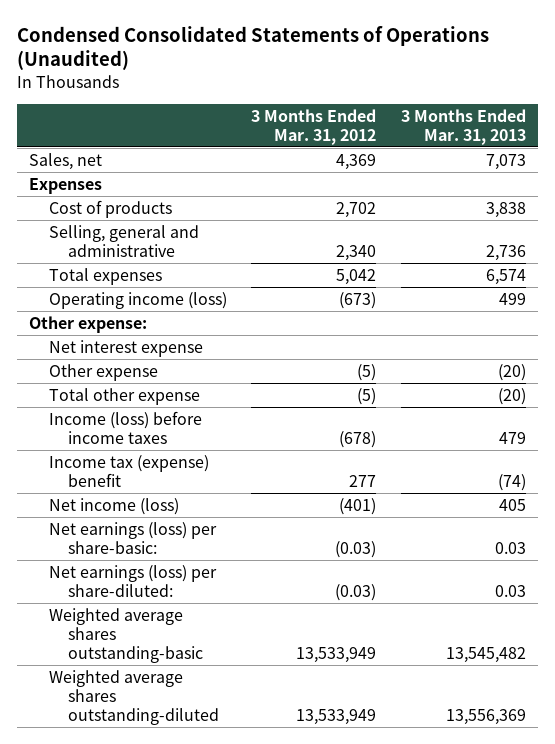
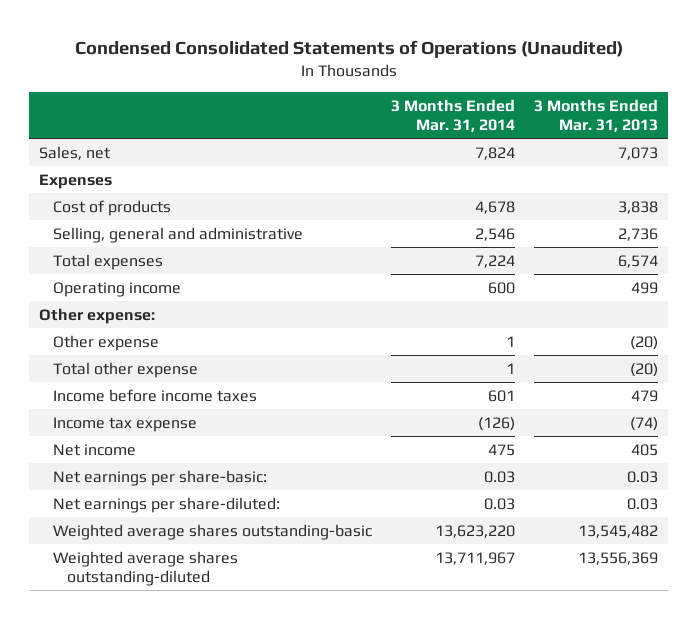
[251,108,377,145] 3 Months Ended Mar. 31, 2012 -> none
none -> [391,98,516,132] 3 Months Ended Mar. 31, 2014
[48,291,227,309] Operating income (loss) -> [53,281,182,297] Operating income
[48,339,203,357] Net interest expense -> none
[48,410,202,444] Income (loss) before income taxes -> [53,388,258,402] Income before income taxes
[48,454,209,487] Income tax (expense) benefit -> [53,416,198,432] Income tax expense
[48,497,179,515] Net income (loss) -> [53,443,137,456] Net income
[48,521,217,554] Net earnings (loss) per share-basic: -> [53,469,268,486] Net earnings per share-basic:
[48,564,217,597] Net earnings (loss) per share-diluted: -> [53,496,281,513] Net earnings per share-diluted:

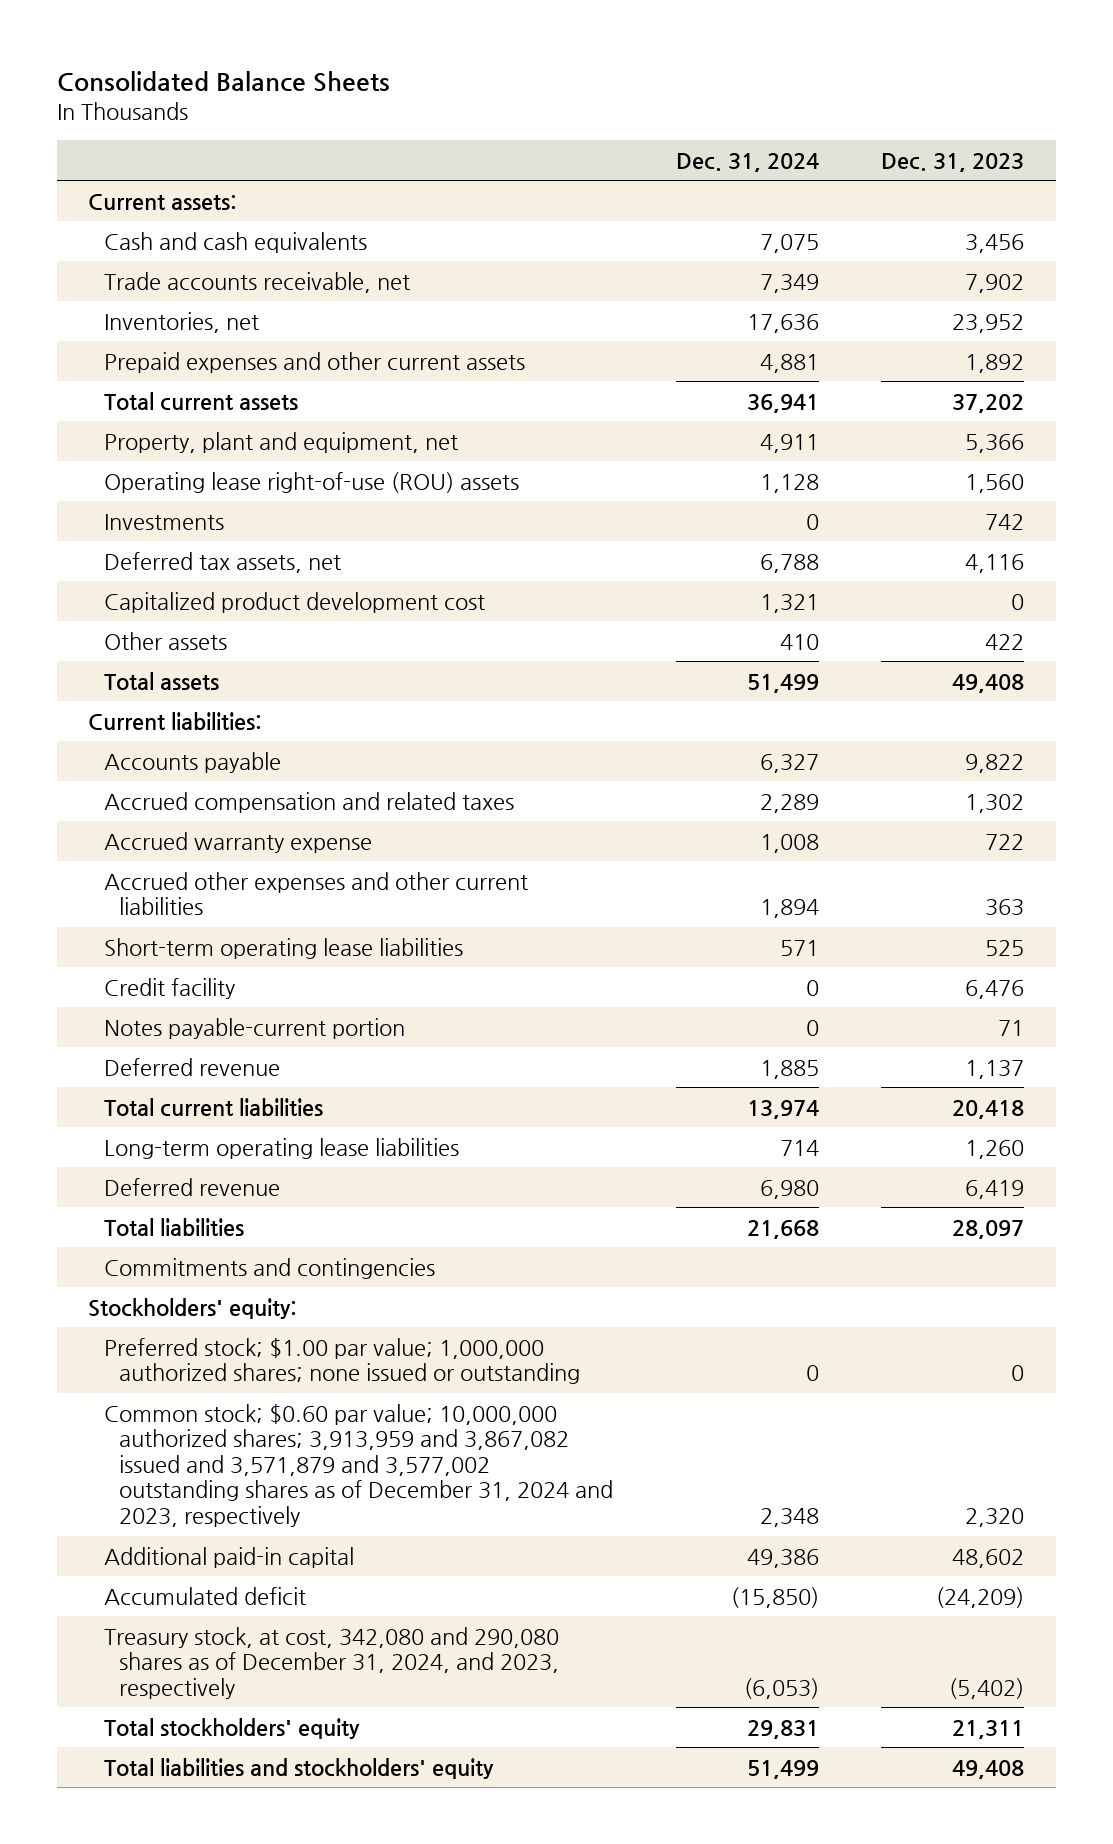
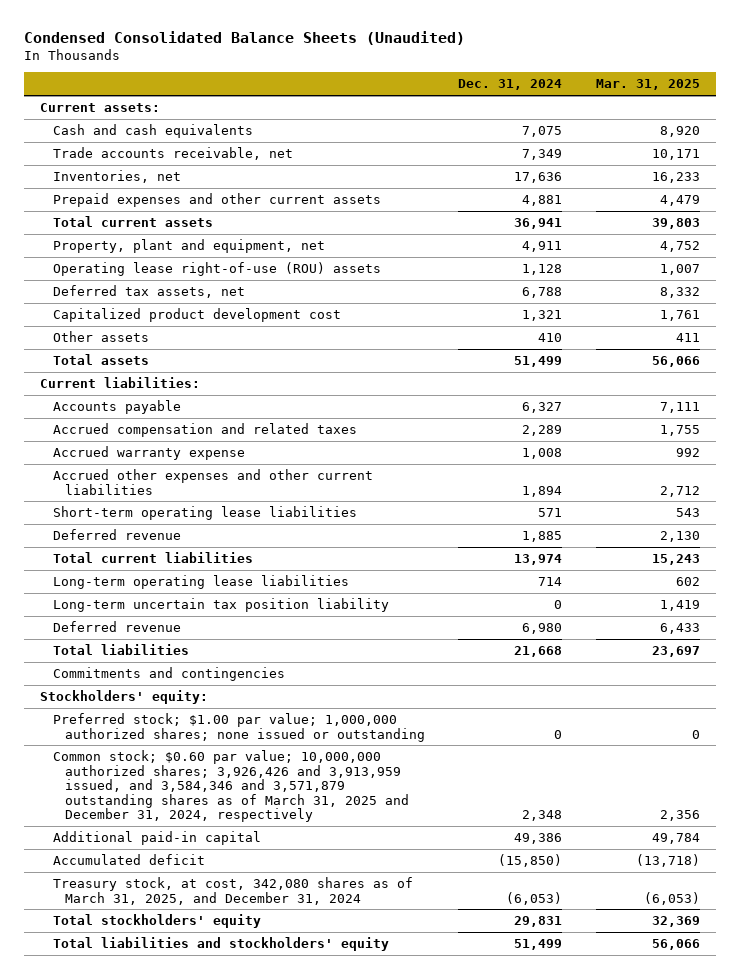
[56,71,390,93] Consolidated Balance Sheets -> [23,31,465,46] Condensed Consolidated Balance Sheets (Unaudited)
[881,152,1025,172] Dec. 31, 2023 -> none
none -> [595,79,700,91] Mar. 31, 2025
[103,513,224,530] Investments -> none
[103,977,235,999] Credit facility -> none
[103,1017,405,1039] Notes payable-current portion -> none
none -> [52,597,389,612] Long-term uncertain tax position liability
[103,1403,613,1527] Common stock; $0.60 par value; 10,000,000 authorized shares; 3,913,959 and 3,867,082 issued and 3,571,879 and 3,577,002 outstanding shares as of December 31, 2024 and 2023, respectively -> [52,749,409,823] Common stock; $0.60 par value; 10,000,000 authorized shares; 3,926,426 and 3,913,959 issued, and 3,584,346 and 3,571,879 outstanding shares as of March 31, 2025 and December 31, 2024, respectively
[103,1626,559,1699] Treasury stock, at cost, 342,080 and 290,080 shares as of December 31, 2024, and 2023, respectively -> [52,876,413,905] Treasury stock, at cost, 342,080 shares as of March 31, 2025, and December 31, 2024

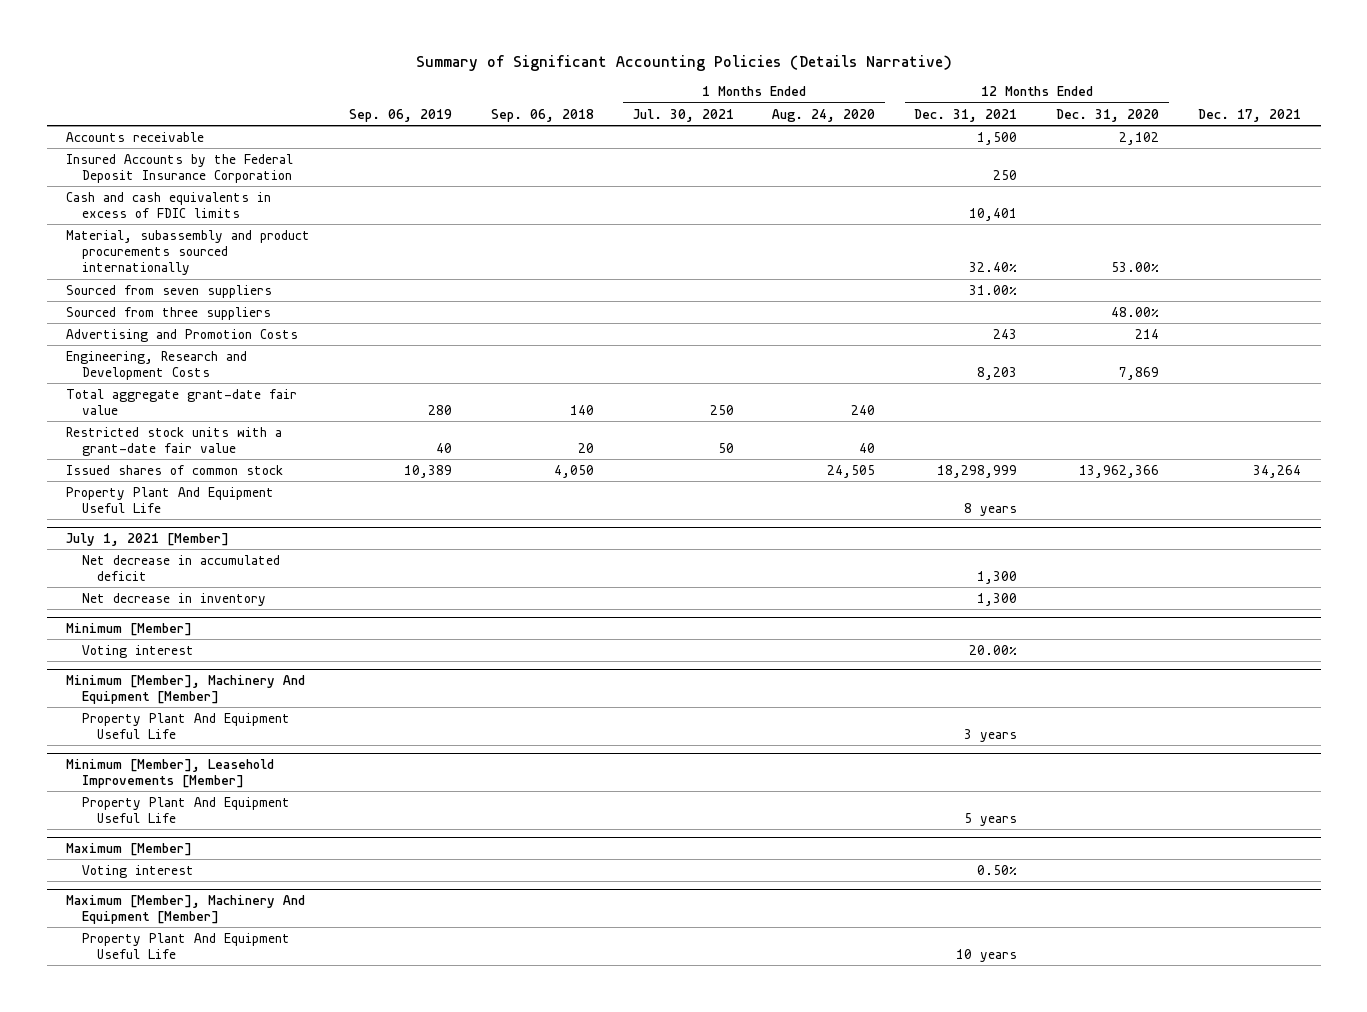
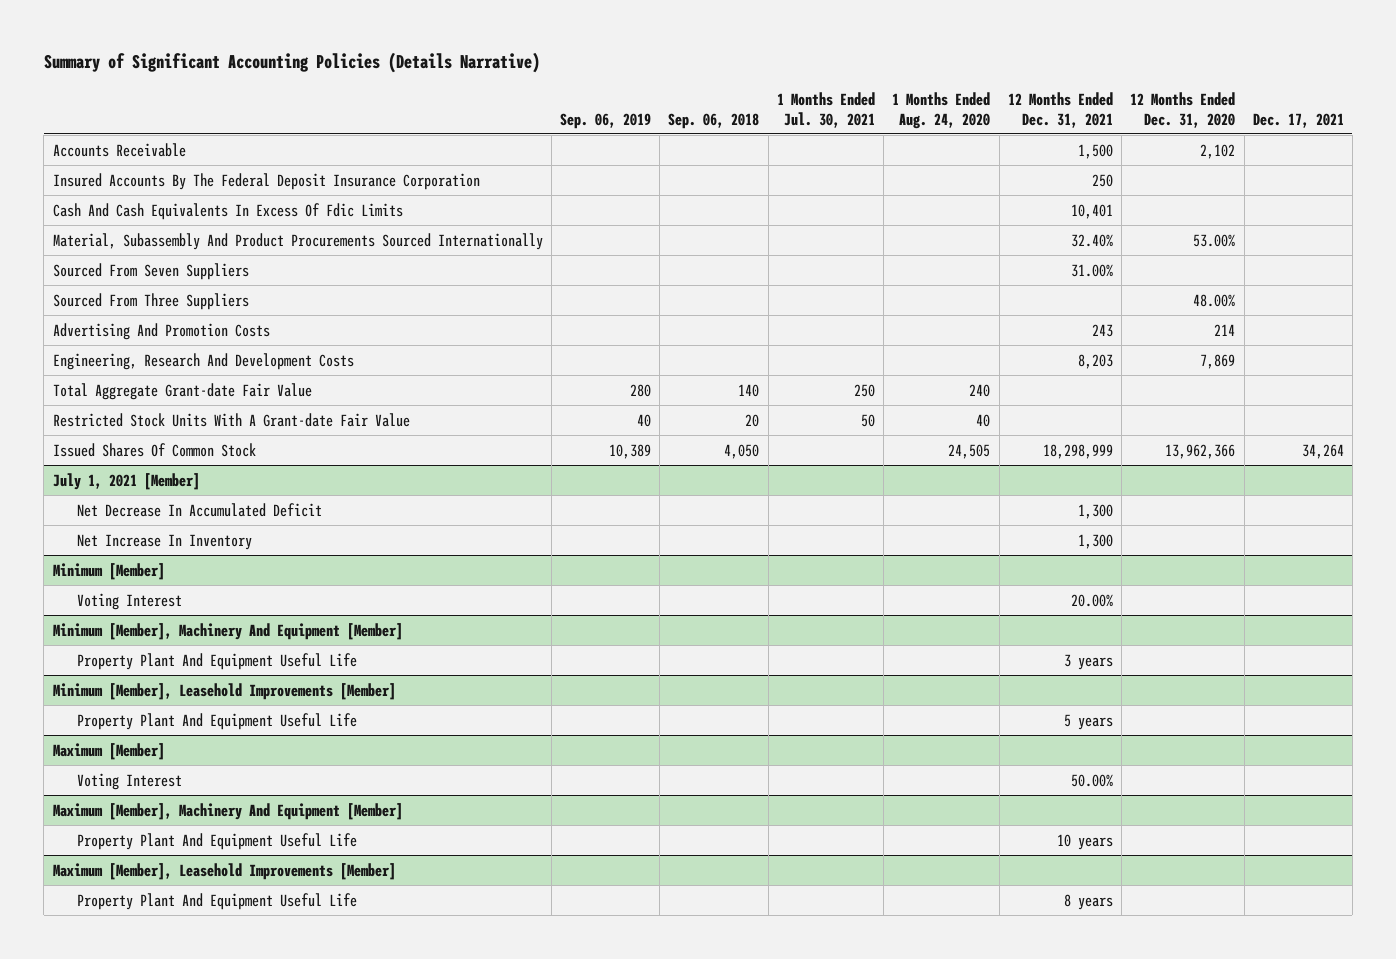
[65,486,274,513] Property Plant And Equipment Useful Life -> none
[65,131,204,142] Accounts receivable -> [52,142,186,157] Accounts Receivable
[65,153,293,183] Insured Accounts by the Federal Deposit Insurance Corporation -> [52,172,480,190] Insured Accounts By The Federal Deposit Insurance Corporation
[65,191,271,218] Cash and cash equivalents in excess of FDIC limits -> [52,202,403,220] Cash And Cash Equivalents In Excess Of Fdic Limits
[65,229,310,276] Material, subassembly and product procurements sourced internationally -> [52,232,543,250] Material, Subassembly And Product Procurements Sourced Internationally
[65,284,272,298] Sourced from seven suppliers -> [52,262,249,280] Sourced From Seven Suppliers
[65,306,271,320] Sourced from three suppliers -> [52,292,249,310] Sourced From Three Suppliers
[65,328,298,342] Advertising and Promotion Costs -> [52,322,270,340] Advertising And Promotion Costs
[65,350,247,380] Engineering, Research and Development Costs -> [52,352,354,370] Engineering, Research And Development Costs
[65,388,297,415] Total aggregate grant-date fair value -> [52,382,312,400] Total Aggregate Grant-date Fair Value
[65,426,282,456] Restricted stock units with a grant-date fair value -> [52,412,410,427] Restricted Stock Units With A Grant-date Fair Value
[65,464,283,475] Issued shares of common stock -> [52,442,256,457] Issued Shares Of Common Stock
[81,554,280,581] Net decrease in accumulated deficit -> [77,502,323,517] Net Decrease In Accumulated Deficit
[81,592,266,606] Net decrease in inventory -> [77,533,253,550] Net Increase In Inventory
[81,644,194,658] Voting interest -> [77,592,183,610] Voting Interest
[81,864,194,878] Voting interest -> [77,772,183,790] Voting Interest
[977,864,1018,875] 0.50% -> [1070,773,1113,787] 50.00%
none -> [52,862,396,880] Maximum [Member], Leasehold Improvements [Member]
none -> [77,892,358,910] Property Plant And Equipment Useful Life

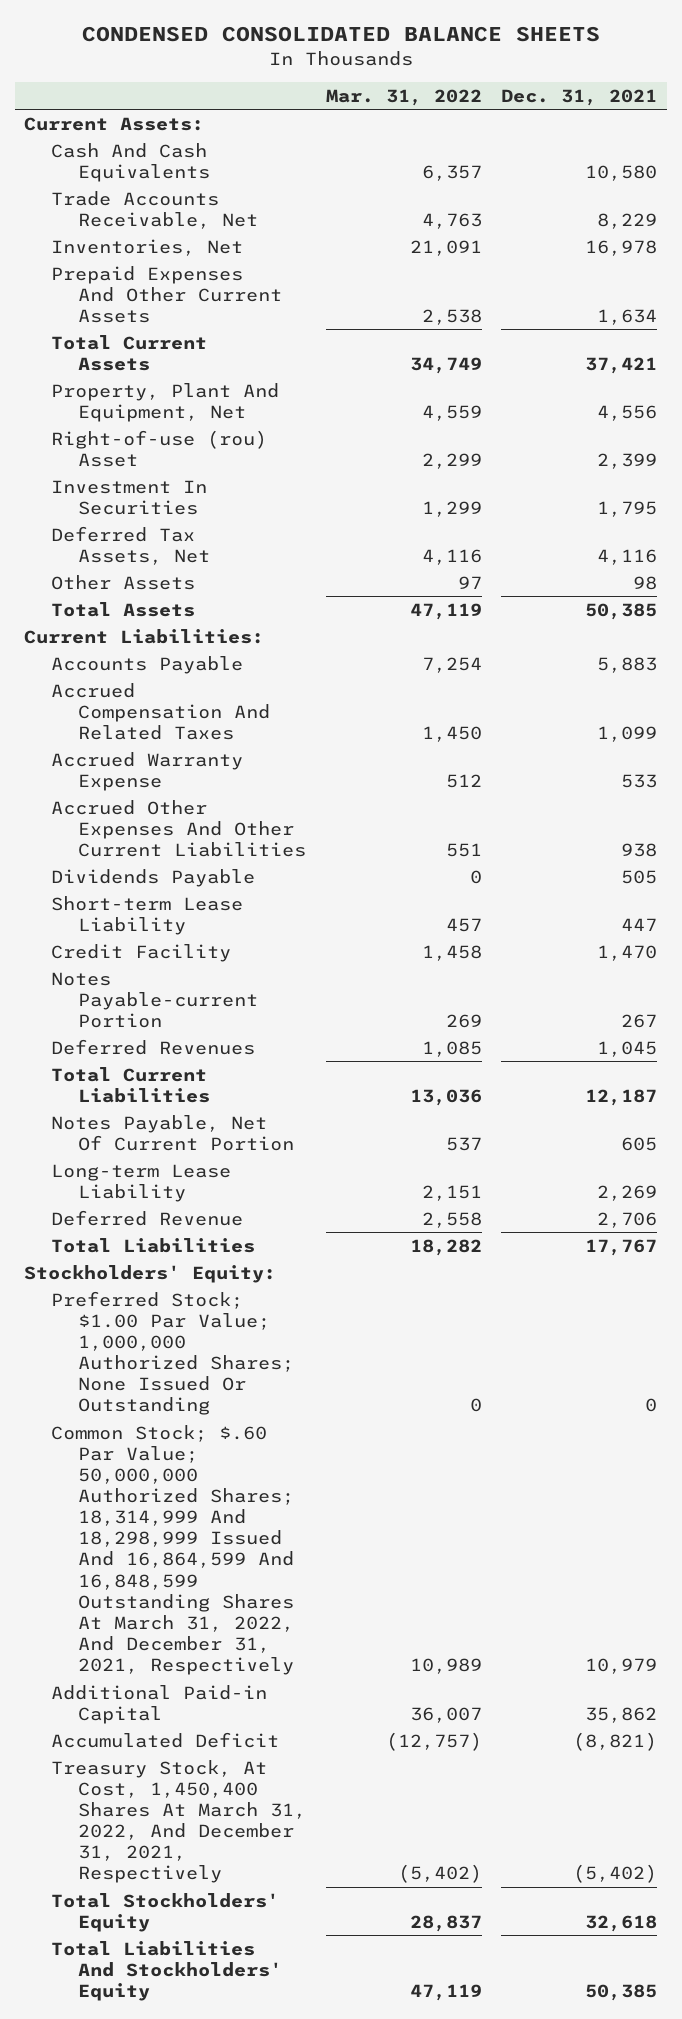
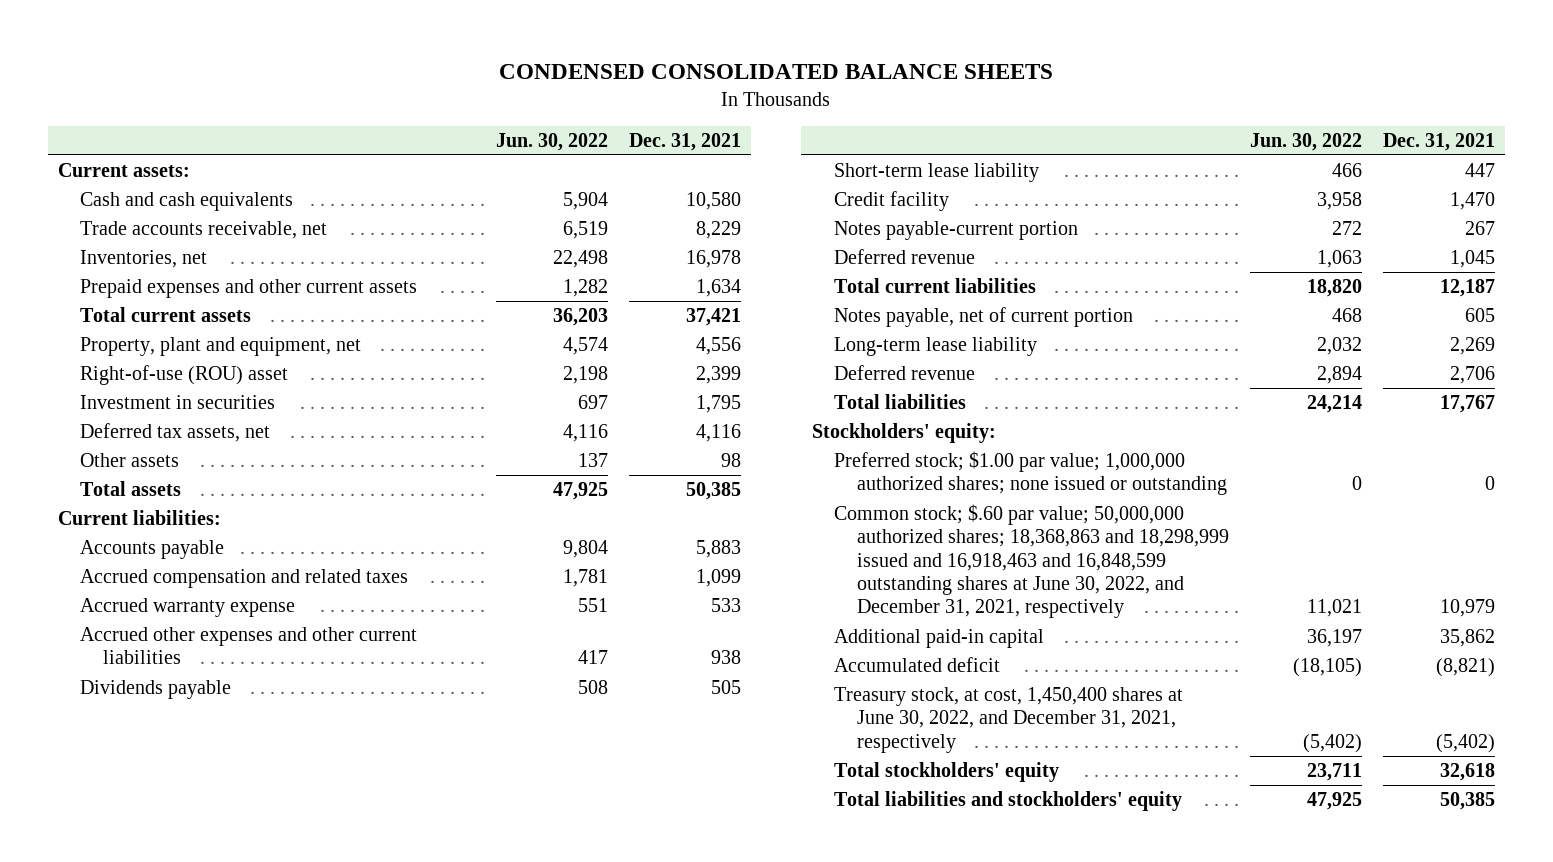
[325,88,482,106] Mar. 31, 2022 -> none
none -> [495,132,608,151] Jun. 30, 2022
[24,116,205,131] Current Assets: -> [58,163,191,178] Current assets:
[51,142,211,182] Cash And Cash Equivalents -> [80,192,294,212] Cash and cash equivalents
[51,190,259,229] Trade Accounts Receivable, Net -> [80,221,328,240] Trade accounts receivable, net
[51,238,244,256] Inventories, Net -> [80,250,208,269] Inventories, net
[51,265,283,323] Prepaid Expenses And Other Current Assets -> [80,279,418,299] Prepaid expenses and other current assets
[51,334,208,371] Total Current Assets -> [80,307,252,323] Total current assets
[51,382,280,422] Property, Plant And Equipment, Net -> [80,337,362,357] Property, plant and equipment, net
[51,429,268,467] Right-of-use (rou) Asset -> [80,365,289,386] Right-of-use (ROU) asset
[51,479,208,515] Investment In Securities -> [80,395,276,410] Investment in securities
[51,525,211,565] Deferred Tax Assets, Net -> [80,423,271,443] Deferred tax assets, net
[51,574,196,590] Other Assets -> [80,453,180,468] Other assets
[51,601,196,617] Total Assets -> [80,481,182,497] Total assets
[24,628,265,644] Current Liabilities: -> [58,510,222,526] Current liabilities:
[51,655,244,674] Accounts Payable -> [80,540,225,560] Accounts payable
[51,682,271,740] Accrued Compensation And Related Taxes -> [80,569,409,589] Accrued compensation and related taxes
[51,751,244,791] Accrued Warranty Expense -> [80,598,296,618] Accrued warranty expense
[51,799,307,857] Accrued Other Expenses And Other Current Liabilities -> [80,627,418,665] Accrued other expenses and other current liabilities
[51,868,256,887] Dividends Payable -> [80,680,232,700] Dividends payable
[51,895,244,935] Short-term Lease Liability -> [834,163,1040,183] Short-term lease liability
[51,943,232,962] Credit Facility -> [834,191,950,212] Credit facility
[51,971,259,1028] Notes Payable-current Portion -> [834,221,1079,241] Notes payable-current portion
[51,1038,256,1055] Deferred Revenues -> [834,249,976,265] Deferred revenue
[51,1066,211,1103] Total Current Liabilities -> [834,278,1037,294] Total current liabilities
[51,1114,295,1151] Notes Payable, Net Of Current Portion -> [834,307,1134,328] Notes payable, net of current portion
[51,1163,232,1202] Long-term Lease Liability -> [834,337,1038,357] Long-term lease liability
[51,1209,244,1226] Deferred Revenue -> [834,365,976,381] Deferred revenue
[51,1237,256,1253] Total Liabilities -> [834,394,967,410] Total liabilities
[24,1264,277,1283] Stockholders' Equity: -> [811,423,996,444] Stockholders' equity:
[51,1290,295,1416] Preferred Stock; $1.00 Par Value; 1,000,000 Authorized Shares; None Issued Or Outstanding -> [834,451,1227,496] Preferred stock; $1.00 par value; 1,000,000 authorized shares; none issued or outstanding
[51,1424,295,1676] Common Stock; $.60 Par Value; 50,000,000 Authorized Shares; 18,314,999 And 18,298,999 Issued And 16,864,599 And 16,848,599 Outstanding Shares At March 31, 2022, And December 31, 2021, Respectively -> [834,504,1229,619] Common stock; $.60 par value; 50,000,000 authorized shares; 18,368,863 and 18,298,999 issued and 16,918,463 and 16,848,599 outstanding shares at June 30, 2022, and December 31, 2021, respectively
[51,1684,268,1724] Additional Paid-in Capital -> [834,629,1045,649] Additional paid-in capital
[51,1731,280,1748] Accumulated Deficit -> [834,657,1001,673] Accumulated deficit
[51,1759,307,1884] Treasury Stock, At Cost, 1,450,400 Shares At March 31, 2022, And December 31, 2021, Respectively -> [834,687,1184,753] Treasury stock, at cost, 1,450,400 shares at June 30, 2022, and December 31, 2021, respectively
[51,1892,280,1932] Total Stockholders' Equity -> [834,762,1060,783] Total stockholders' equity
[51,1940,283,2001] Total Liabilities And Stockholders' Equity -> [834,791,1183,812] Total liabilities and stockholders' equity

